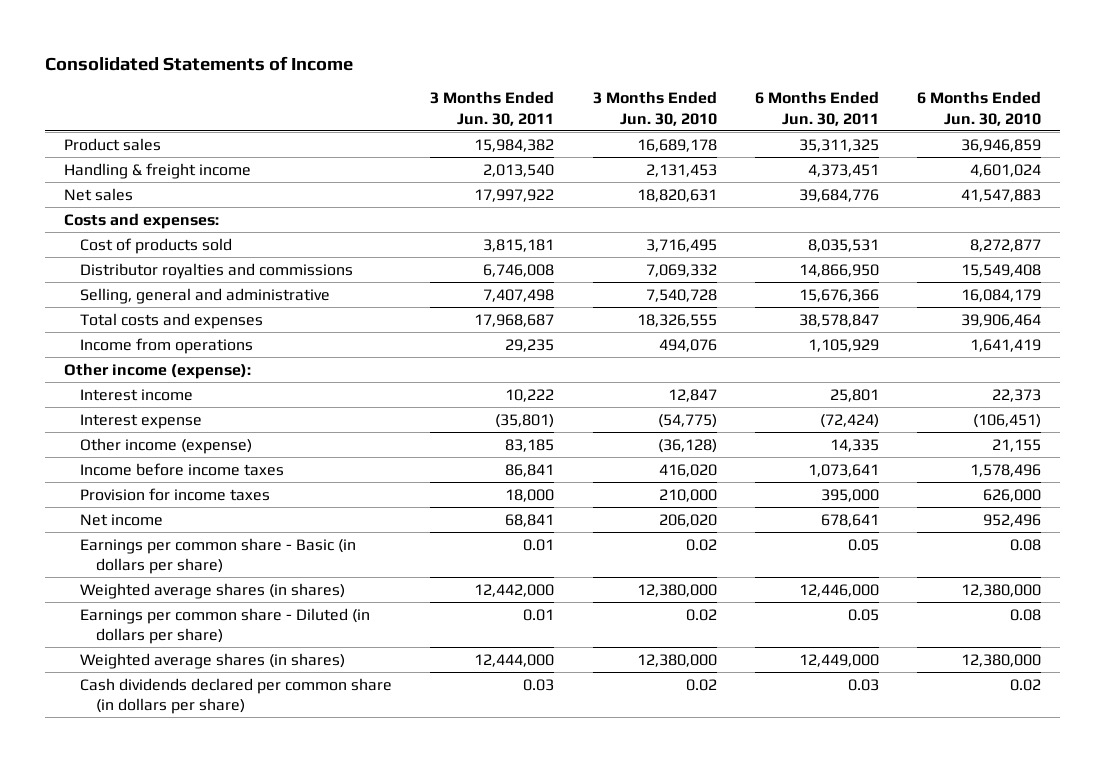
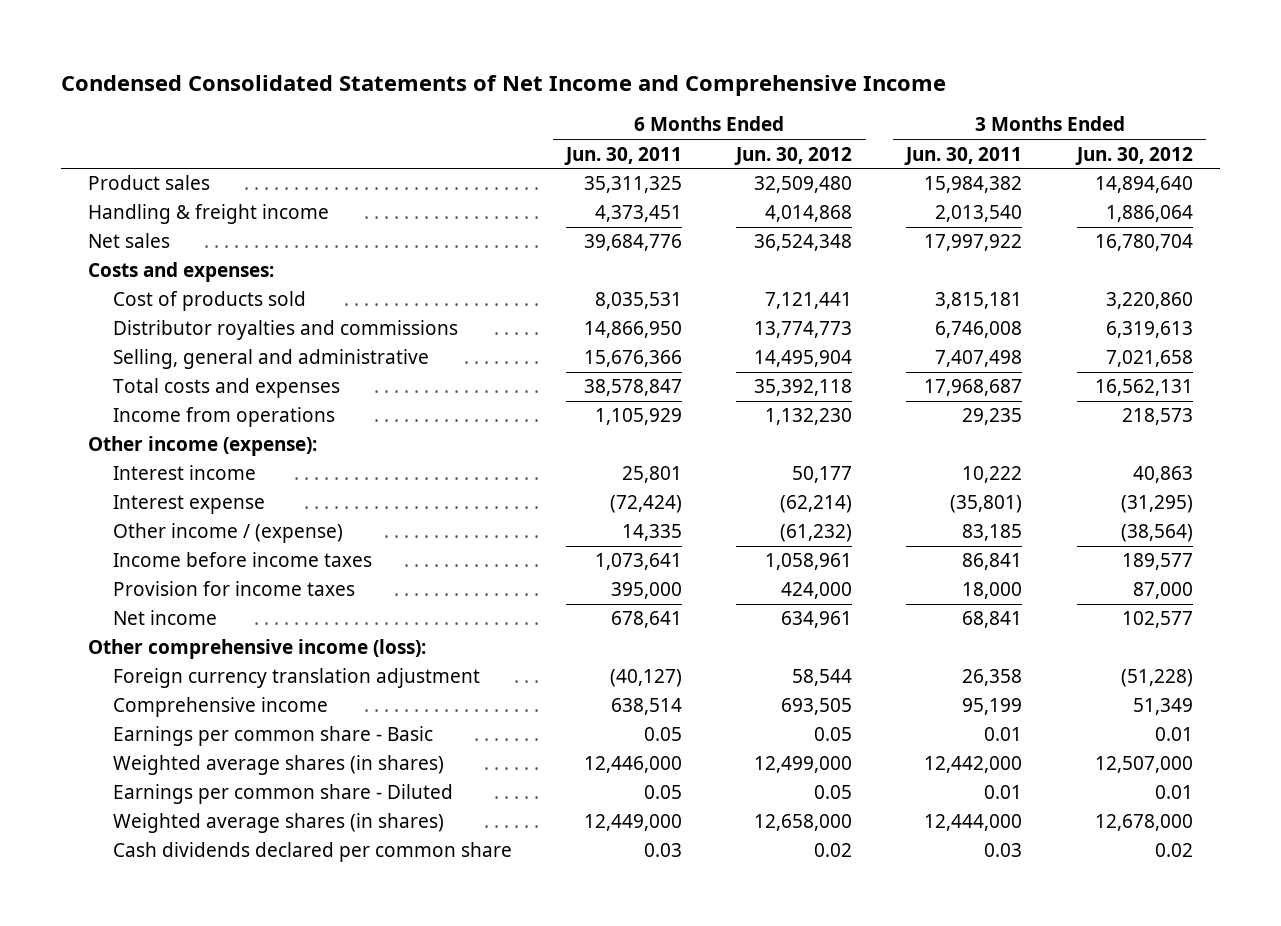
[44,55,353,71] Consolidated Statements of Income -> [61,74,947,96] Condensed Consolidated Statements of Net Income and Comprehensive Income
[592,91,717,126] 3 Months Ended Jun. 30, 2010 -> none
[917,91,1042,126] 6 Months Ended Jun. 30, 2010 -> none
none -> [734,146,853,165] Jun. 30, 2012
none -> [1074,146,1193,165] Jun. 30, 2012
[80,437,253,454] Other income (expense) -> [113,523,344,544] Other income / (expense)
none -> [88,639,427,660] Other comprehensive income (loss):
none -> [113,668,481,689] Foreign currency translation adjustment
none -> [113,697,329,718] Comprehensive income
[80,537,357,574] Earnings per common share - Basic (in dollars per share) -> [113,726,434,747] Earnings per common share - Basic
[80,607,371,644] Earnings per common share - Diluted (in dollars per share) -> [113,784,454,805] Earnings per common share - Diluted
[80,677,393,714] Cash dividends declared per common share (in dollars per share) -> [113,842,513,863] Cash dividends declared per common share

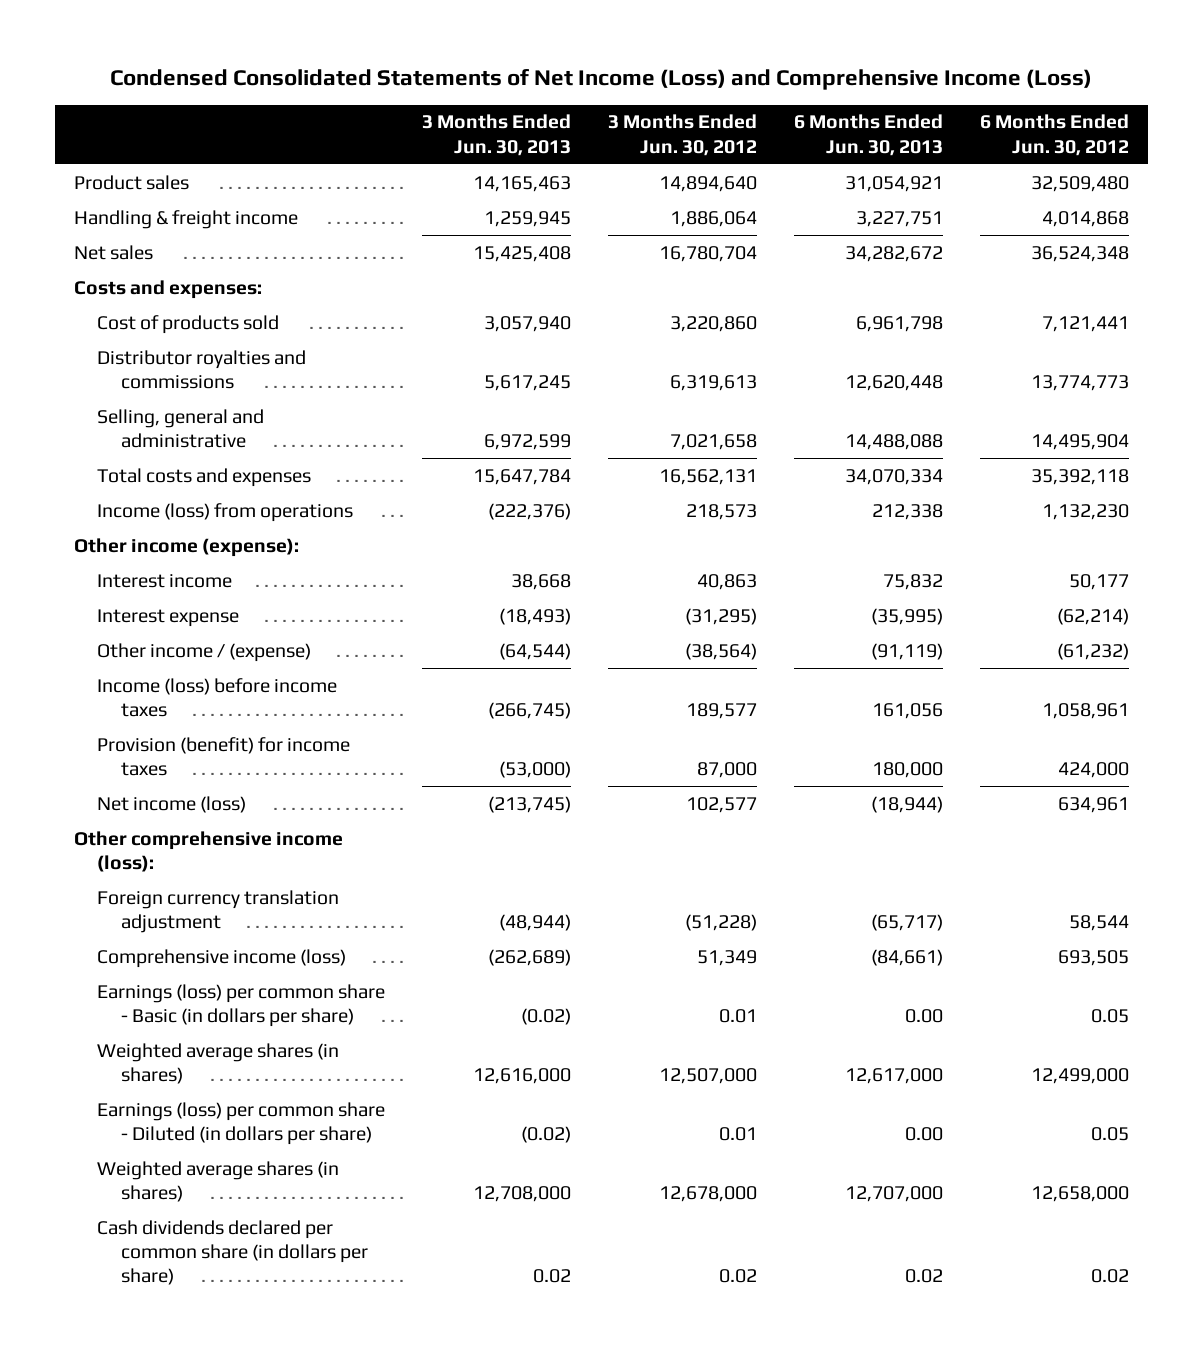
[61,74,947,96] Condensed Consolidated Statements of Net Income and Comprehensive Income -> [110,69,1093,91] Condensed Consolidated Statements of Net Income (Loss) and Comprehensive Income (Loss)
[564,146,683,165] Jun. 30, 2011 -> none
[904,146,1023,165] Jun. 30, 2011 -> none
none -> [422,114,572,156] 3 Months Ended Jun. 30, 2013
none -> [794,114,944,156] 6 Months Ended Jun. 30, 2013
[113,407,336,428] Income from operations -> [97,502,354,522] Income (loss) from operations
[113,552,373,568] Income before income taxes -> [97,677,338,718] Income (loss) before income taxes
[113,581,356,597] Provision for income taxes -> [97,736,351,777] Provision (benefit) for income taxes
[113,610,218,626] Net income -> [97,795,247,813] Net income (loss)
[113,697,329,718] Comprehensive income -> [97,948,347,968] Comprehensive income (loss)
[113,726,434,747] Earnings per common share - Basic -> [97,983,386,1028] Earnings (loss) per common share - Basic (in dollars per share)
[113,784,454,805] Earnings per common share - Diluted -> [97,1101,386,1146] Earnings (loss) per common share - Diluted (in dollars per share)
[113,842,513,863] Cash dividends declared per common share -> [97,1219,368,1286] Cash dividends declared per common share (in dollars per share)

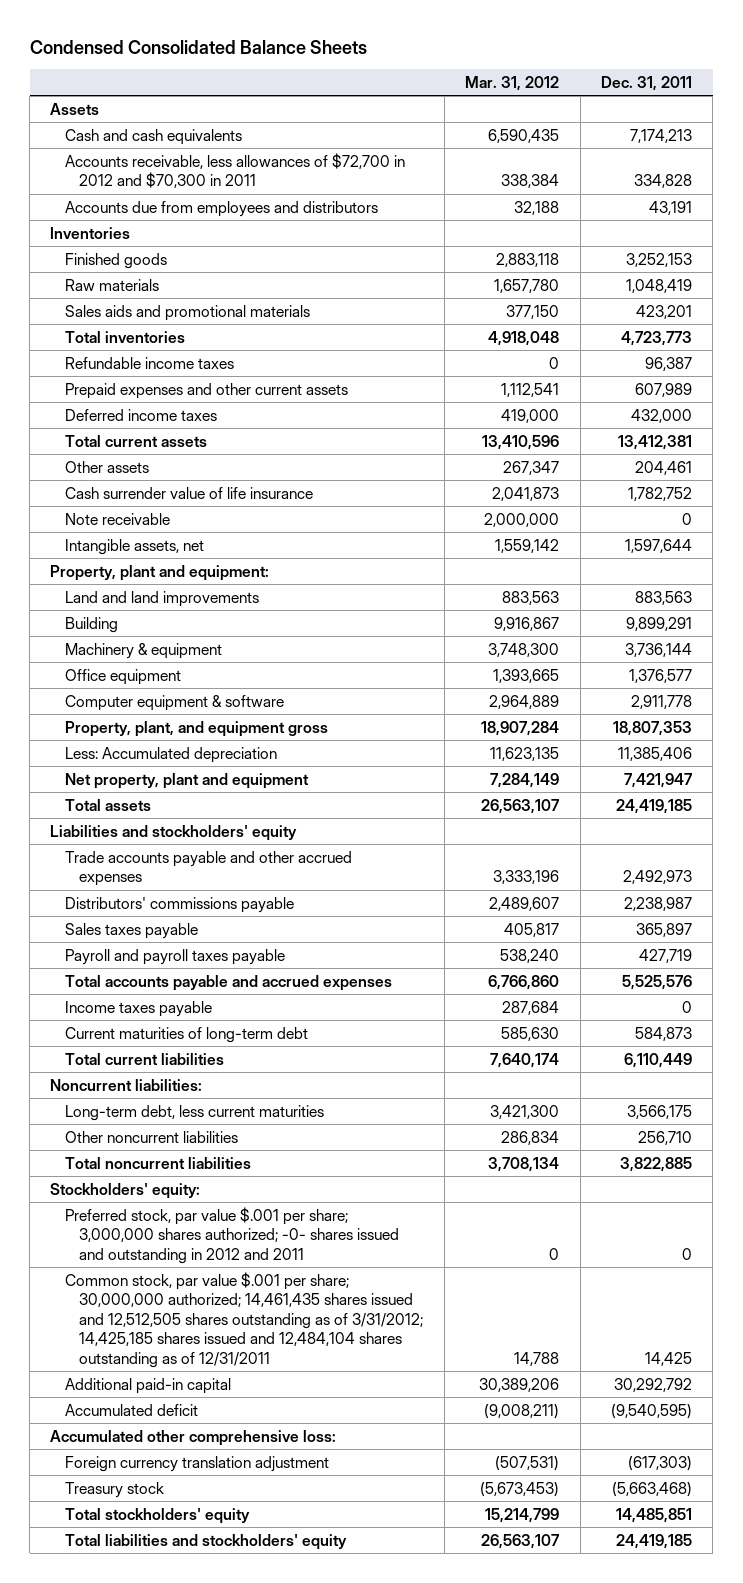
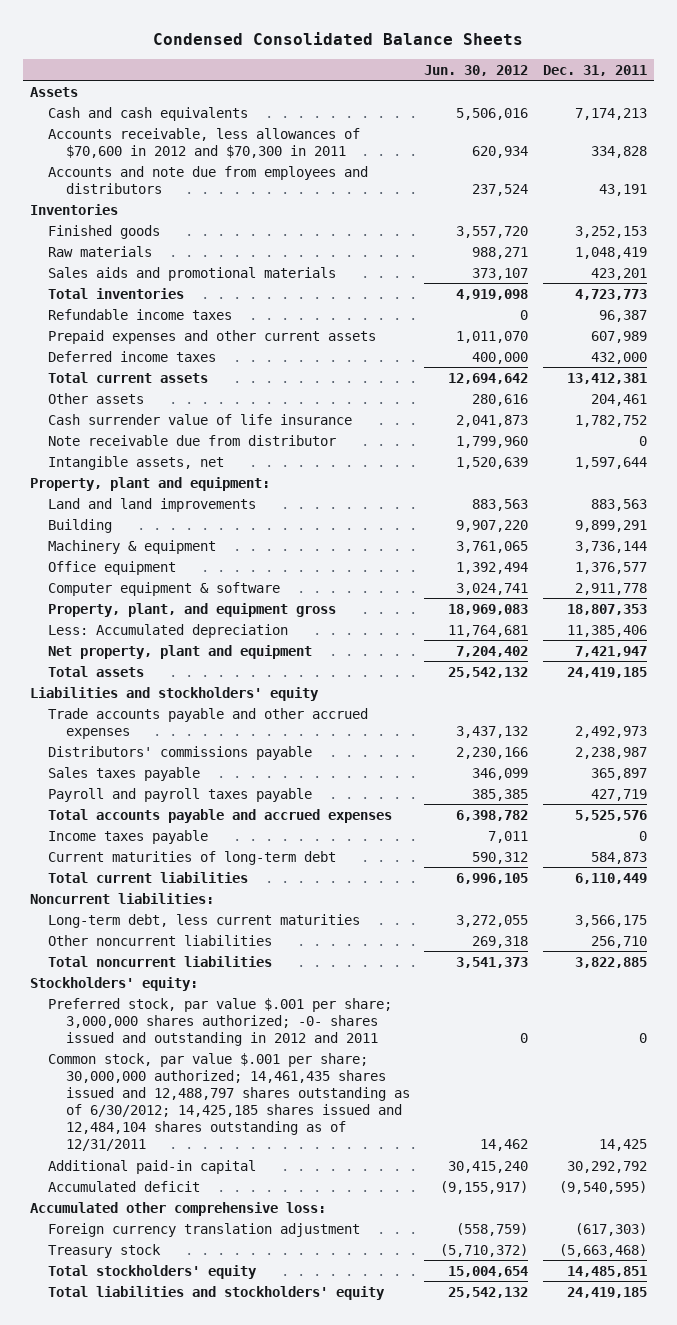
[465,75,560,91] Mar. 31, 2012 -> none
none -> [424,64,529,76] Jun. 30, 2012
[64,152,405,189] Accounts receivable, less allowances of $72,700 in 2012 and $70,300 in 2011 -> [47,127,360,158] Accounts receivable, less allowances of $70,600 in 2012 and $70,300 in 2011
[64,200,378,217] Accounts due from employees and distributors -> [47,165,368,194] Accounts and note due from employees and distributors
[64,512,170,525] Note receivable -> none
none -> [47,434,336,446] Note receivable due from distributor
[64,1271,424,1369] Common stock, par value $.001 per share; 30,000,000 authorized; 14,461,435 shares issued and 12,512,505 shares outstanding as of 3/31/2012; 14,425,185 shares issued and 12,484,104 shares outstanding as of 12/31/2011 -> [47,1052,410,1152] Common stock, par value $.001 per share; 30,000,000 authorized; 14,461,435 shares issued and 12,488,797 shares outstanding as of 6/30/2012; 14,425,185 shares issued and 12,484,104 shares outstanding as of 12/31/2011

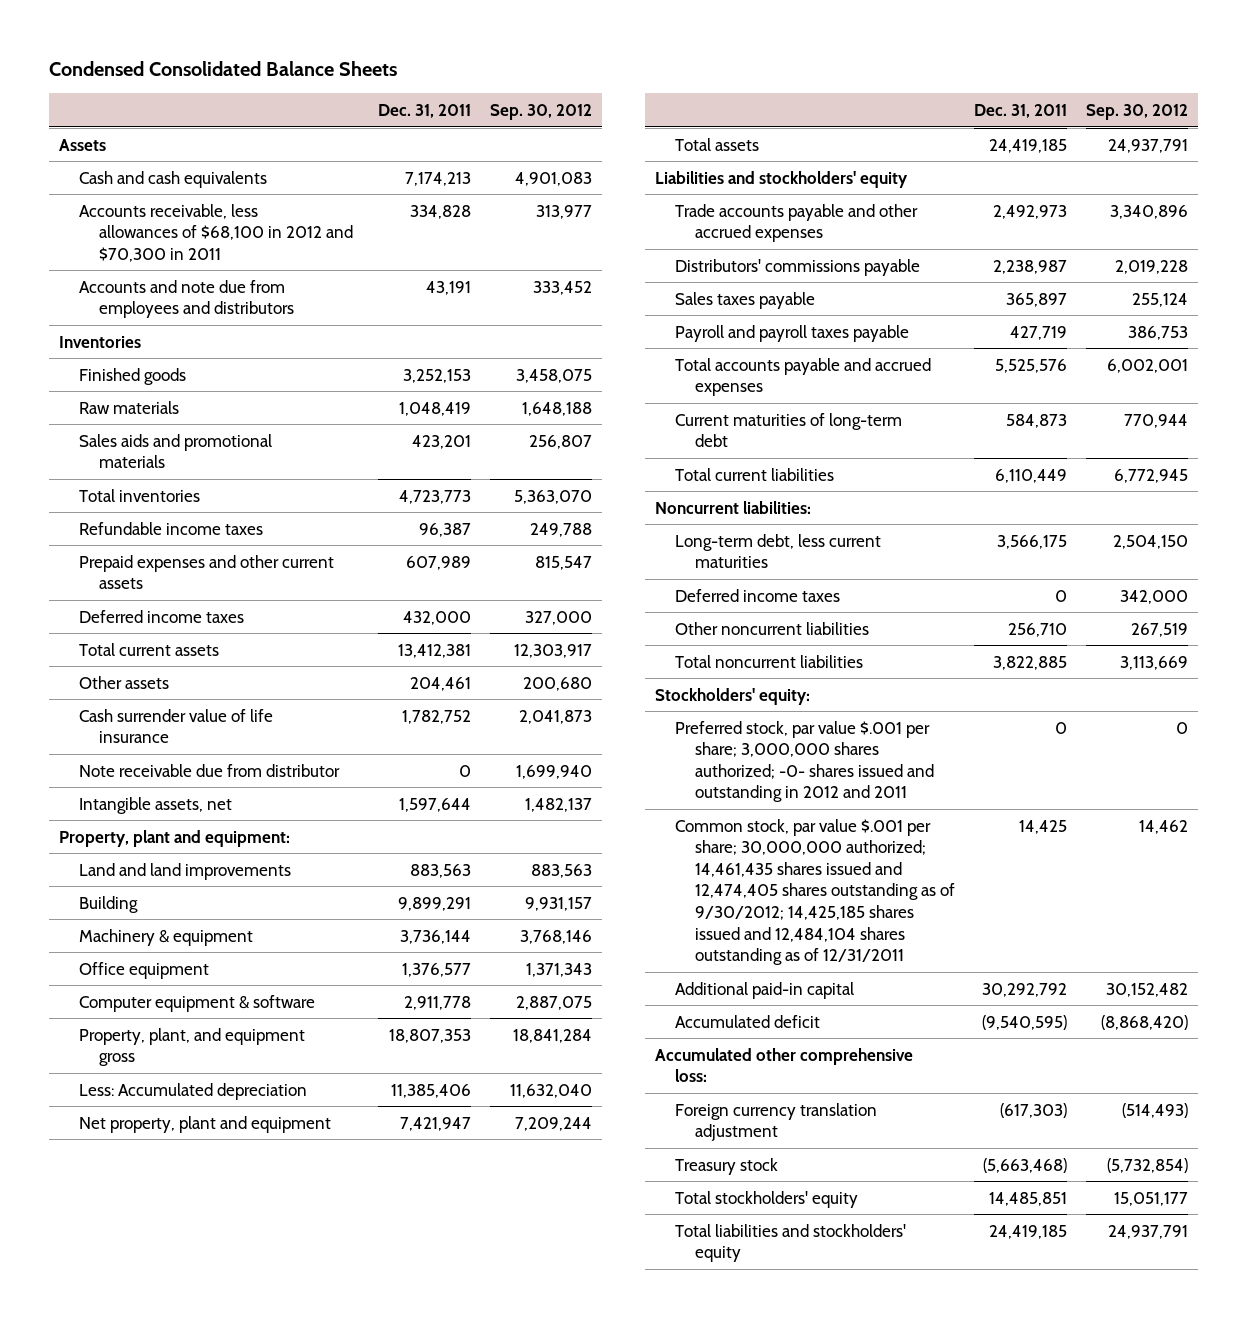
[424,64,529,76] Jun. 30, 2012 -> none
none -> [490,104,593,121] Sep. 30, 2012
[47,127,360,158] Accounts receivable, less allowances of $70,600 in 2012 and $70,300 in 2011 -> [78,203,353,262] Accounts receivable, less allowances of $68,100 in 2012 and $70,300 in 2011
[47,829,208,844] Income taxes payable -> none
none -> [674,588,840,602] Deferred income taxes
[47,1052,410,1152] Common stock, par value $.001 per share; 30,000,000 authorized; 14,461,435 shares issued and 12,488,797 shares outstanding as of 6/30/2012; 14,425,185 shares issued and 12,484,104 shares outstanding as of 12/31/2011 -> [674,818,955,966] Common stock, par value $.001 per share; 30,000,000 authorized; 14,461,435 shares issued and 12,474,405 shares outstanding as of 9/30/2012; 14,425,185 shares issued and 12,484,104 shares outstanding as of 12/31/2011

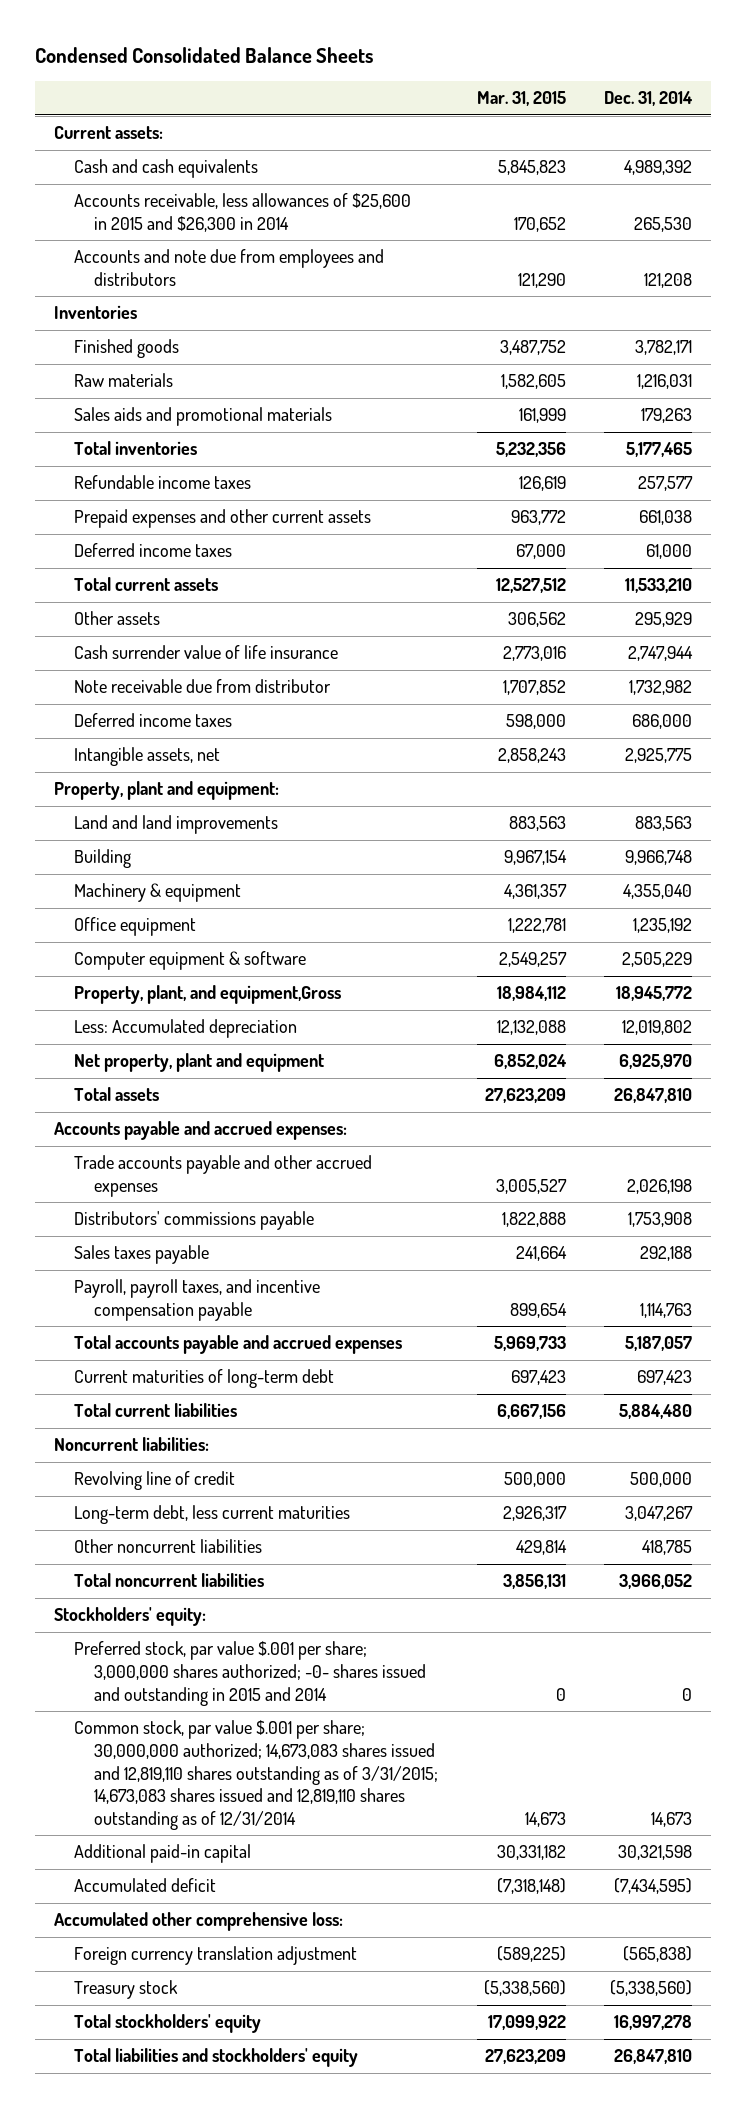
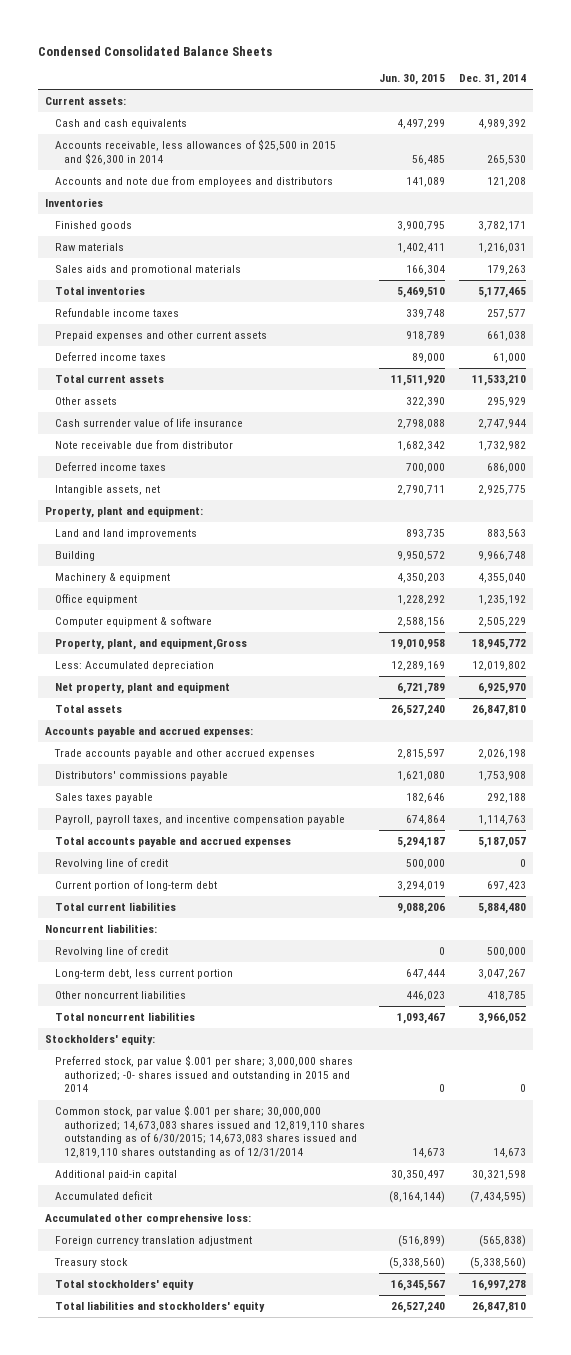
[476,91,566,107] Mar. 31, 2015 -> none
none -> [379,73,446,85] Jun. 30, 2015
[74,193,412,232] Accounts receivable, less allowances of $25,600 in 2015 and $26,300 in 2014 -> [54,139,336,165] Accounts receivable, less allowances of $25,500 in 2015 and $26,300 in 2014
none -> [54,858,168,870] Revolving line of credit
[74,1369,335,1389] Current maturities of long-term debt -> [54,880,217,892] Current portion of long-term debt
[74,1505,351,1525] Long-term debt, less current maturities -> [54,969,233,980] Long-term debt, less current portion
[74,1720,439,1830] Common stock, par value $.001 per share; 30,000,000 authorized; 14,673,083 shares issued and 12,819,110 shares outstanding as of 3/31/2015; 14,673,083 shares issued and 12,819,110 shares outstanding as of 12/31/2014 -> [54,1105,366,1159] Common stock, par value $.001 per share; 30,000,000 authorized; 14,673,083 shares issued and 12,819,110 shares outstanding as of 6/30/2015; 14,673,083 shares issued and 12,819,110 shares outstanding as of 12/31/2014

